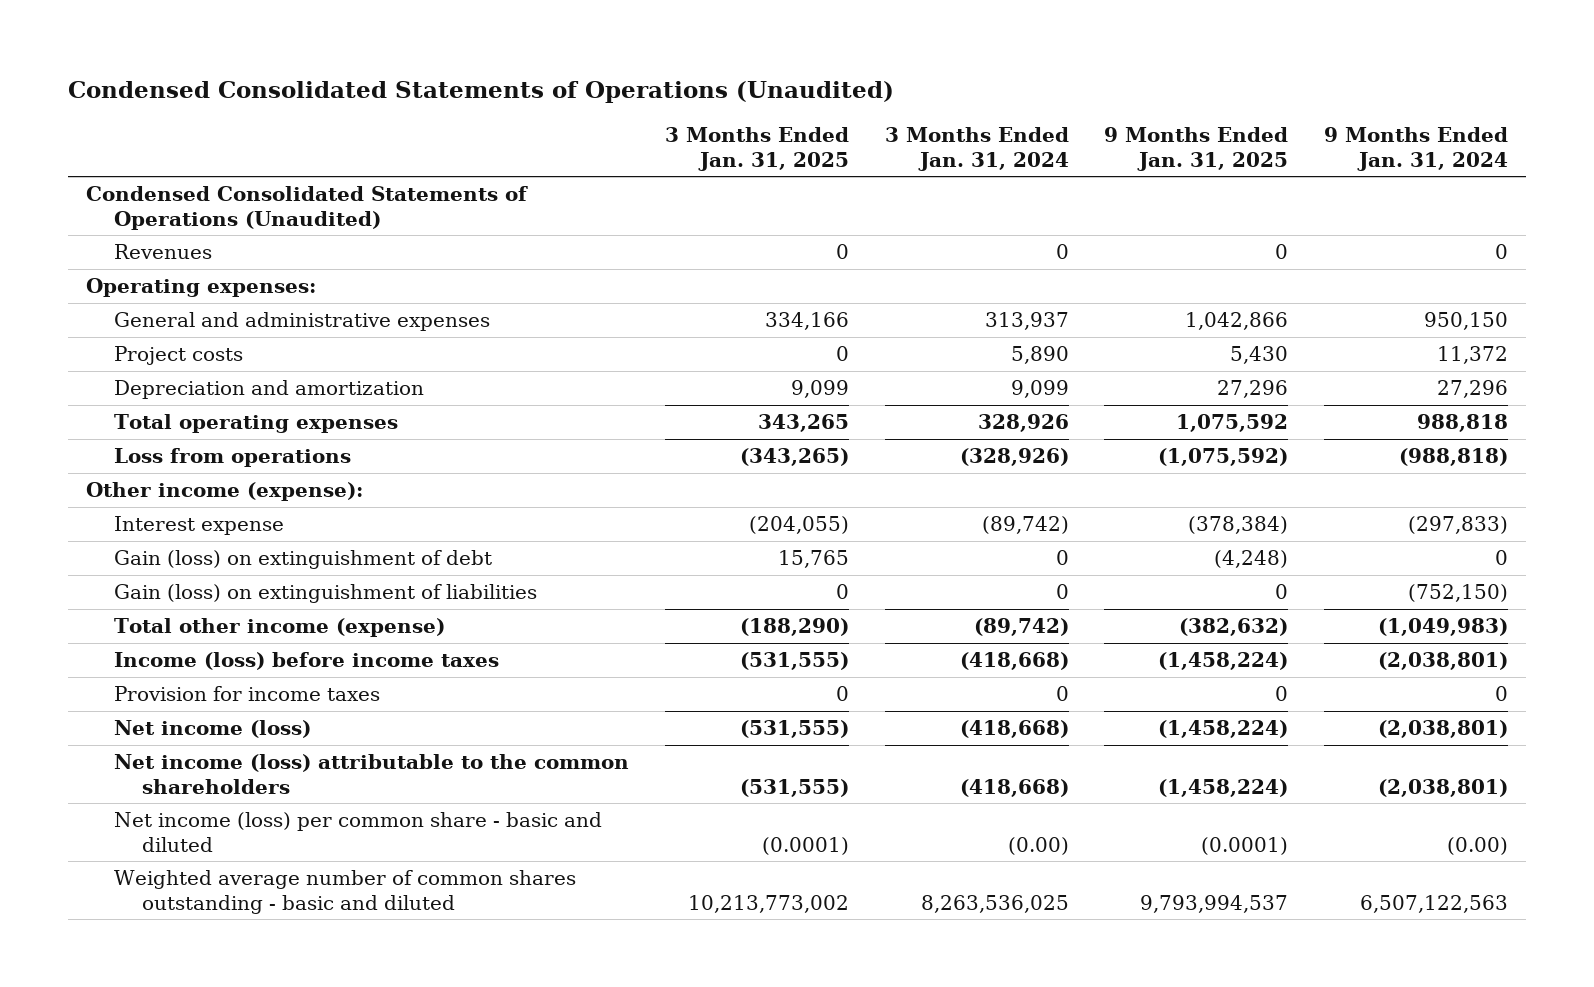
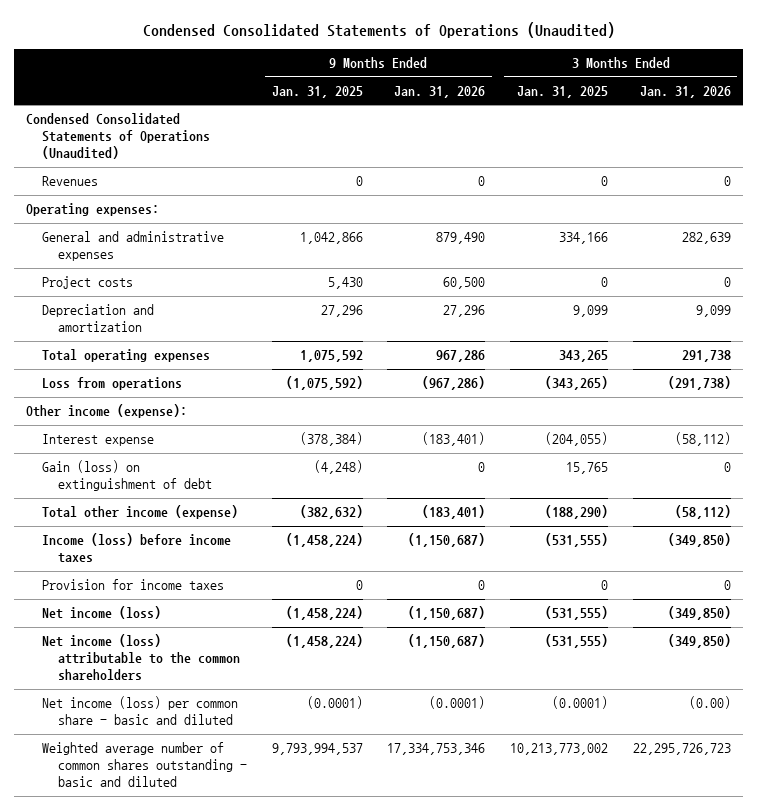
[884,126,1069,171] 3 Months Ended Jan. 31, 2024 -> none
[1324,126,1509,171] 9 Months Ended Jan. 31, 2024 -> none
none -> [394,85,486,98] Jan. 31, 2026
none -> [639,85,731,98] Jan. 31, 2026
[113,583,537,603] Gain (loss) on extinguishment of liabilities -> none

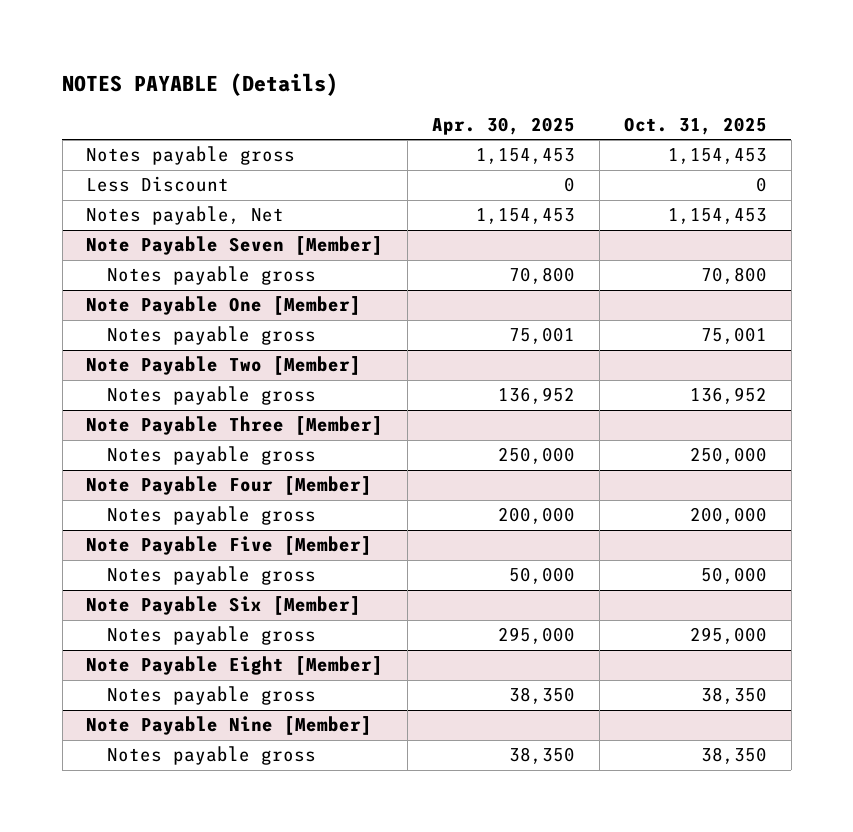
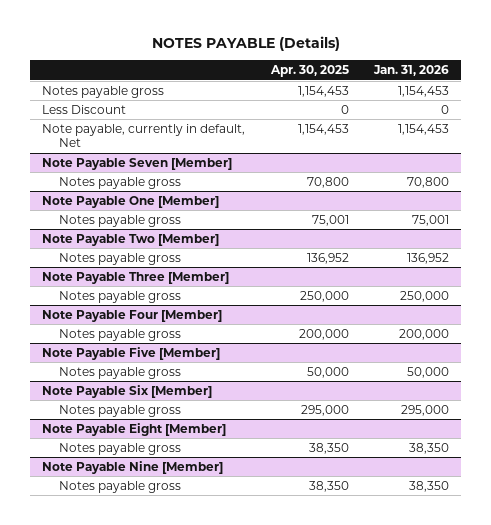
[624,117,768,136] Oct. 31, 2025 -> none
none -> [372,65,449,77] Jan. 31, 2026
[86,206,285,226] Notes payable, Net -> [42,123,246,148] Note payable, currently in default, Net

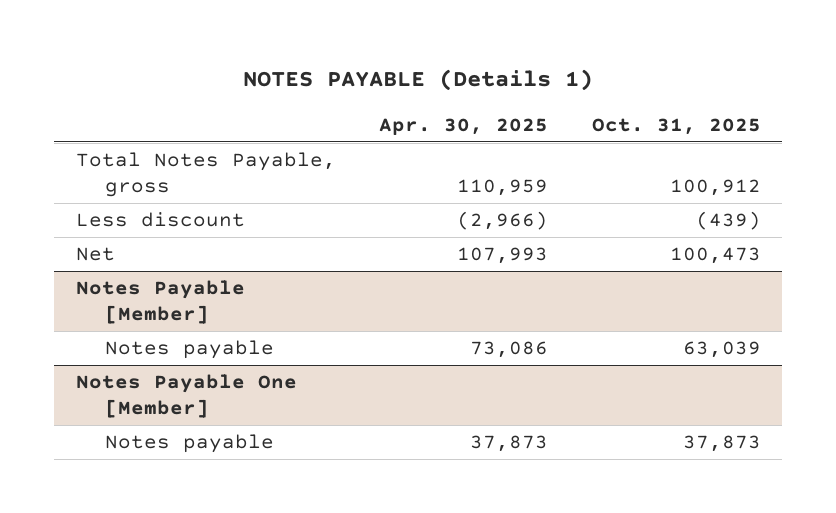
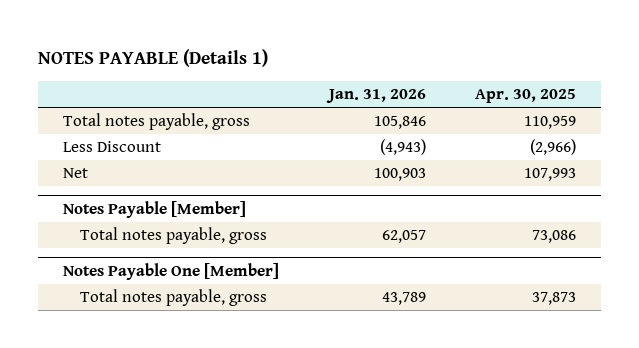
[591,117,761,135] Oct. 31, 2025 -> none
none -> [325,89,426,104] Jan. 31, 2026
[75,152,336,198] Total Notes Payable, gross -> [63,113,251,131] Total notes payable, gross
[75,212,245,228] Less discount -> [63,141,162,153] Less Discount
[104,340,274,360] Notes payable -> [79,227,267,245] Total notes payable, gross
[104,434,274,454] Notes payable -> [79,289,267,307] Total notes payable, gross

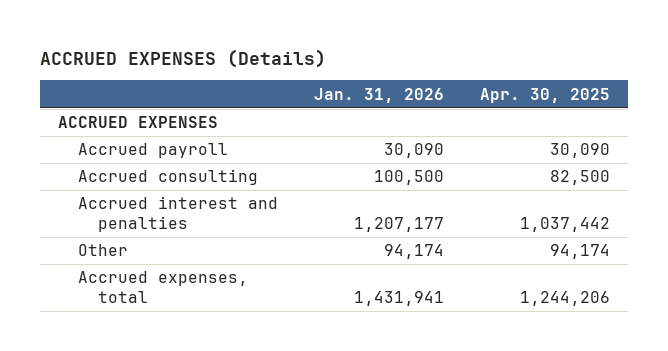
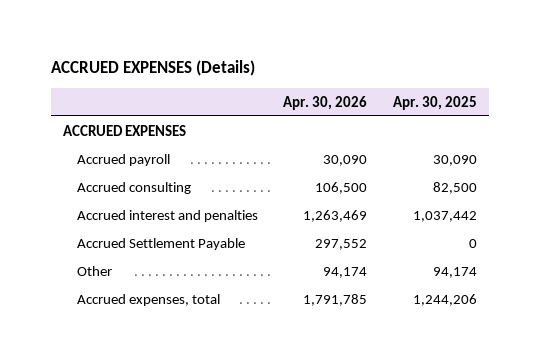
[314,87,445,103] Jan. 31, 2026 -> none
none -> [283,95,368,110] Apr. 30, 2026
none -> [77,237,246,250] Accrued Settlement Payable

